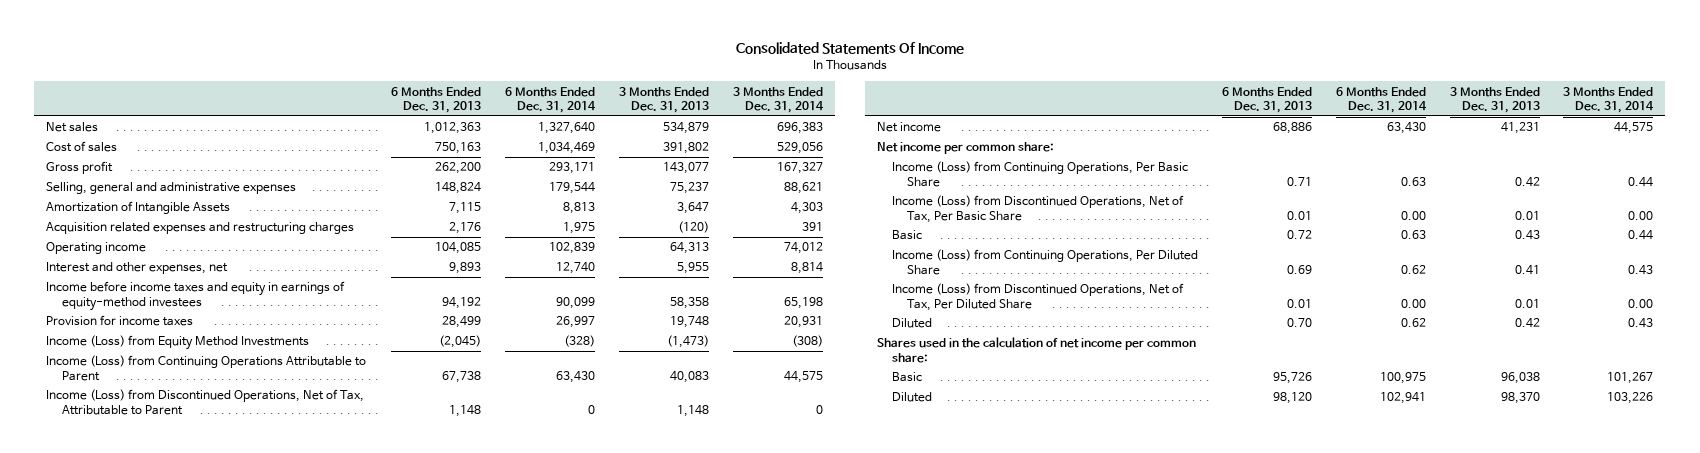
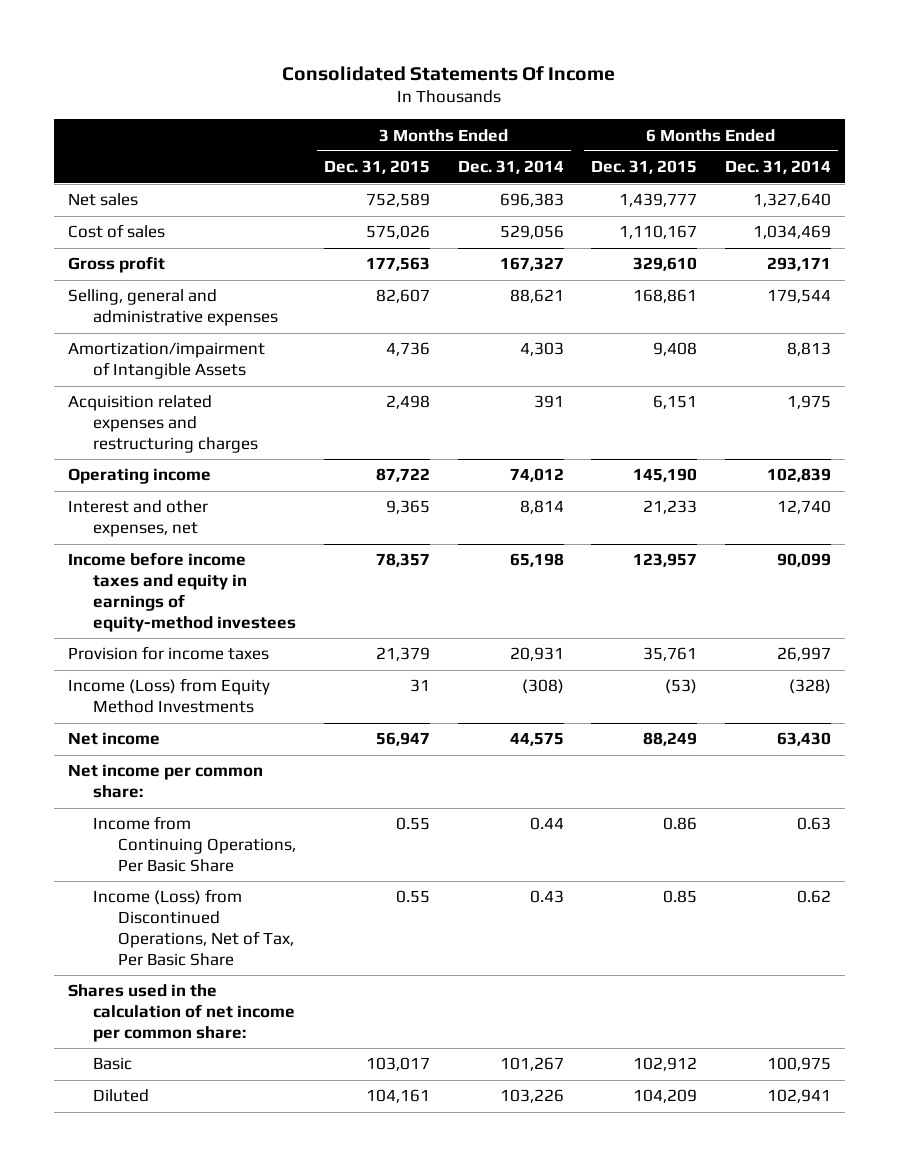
[391,86,482,114] 6 Months Ended Dec. 31, 2013 -> none
[619,86,710,114] 3 Months Ended Dec. 31, 2013 -> none
none -> [323,160,430,175] Dec. 31, 2015
none -> [591,160,698,175] Dec. 31, 2015
[46,201,231,215] Amortization of Intangible Assets -> [67,342,265,380] Amortization/impairment of Intangible Assets
[46,355,367,381] Income (Loss) from Continuing Operations Attributable to Parent -> none
[46,389,365,415] Income (Loss) from Discontinued Operations, Net of Tax, Attributable to Parent -> none
[891,230,922,241] Basic -> none
[891,249,1198,275] Income (Loss) from Continuing Operations, Per Diluted Share -> none
[891,283,1184,311] Income (Loss) from Discontinued Operations, Net of Tax, Per Diluted Share -> none
[891,318,932,329] Diluted -> none
[891,161,1188,187] Income (Loss) from Continuing Operations, Per Basic Share -> [92,816,297,873] Income from Continuing Operations, Per Basic Share
[1400,210,1426,220] 0.00 -> [797,890,832,904] 0.62
[1628,210,1654,220] 0.00 -> [529,890,564,904] 0.43

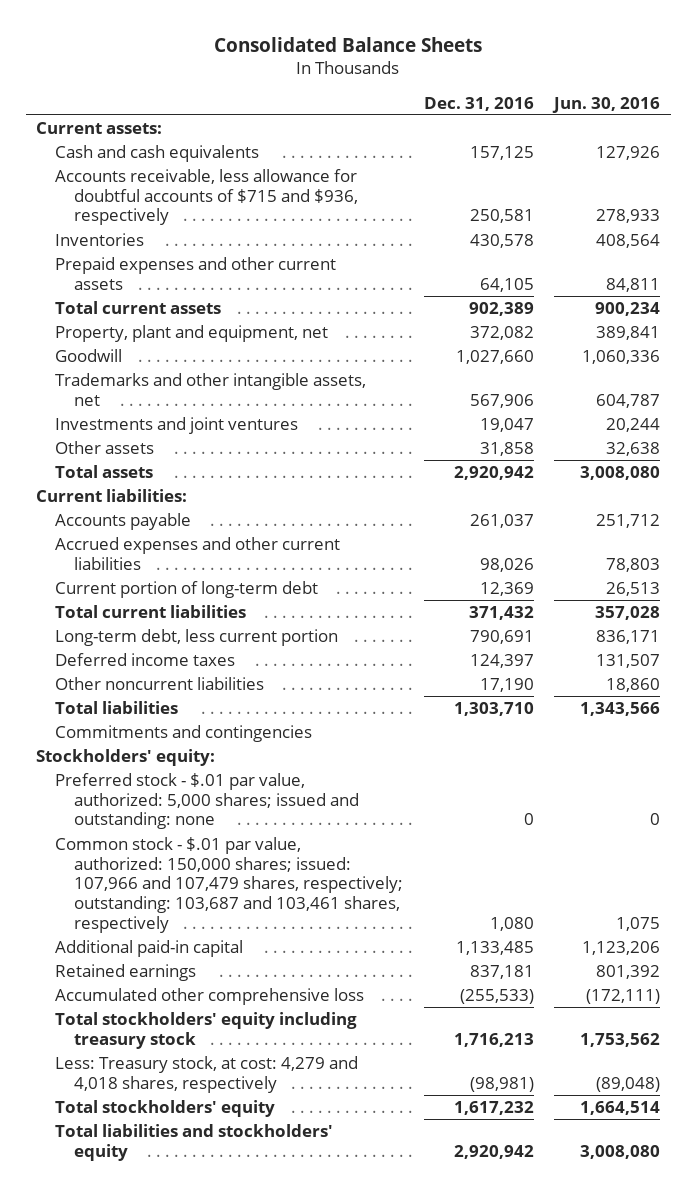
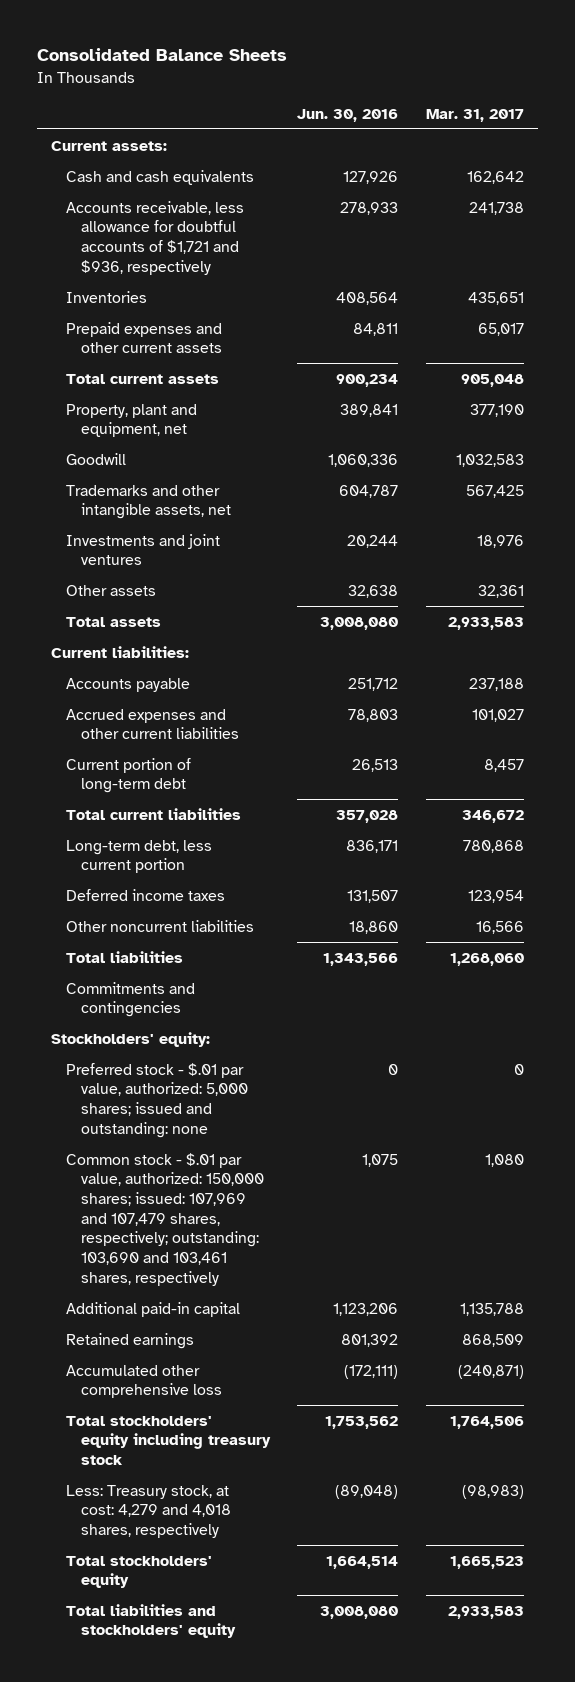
[423,96,534,111] Dec. 31, 2016 -> none
none -> [426,108,525,122] Mar. 31, 2017
[55,168,358,226] Accounts receivable, less allowance for doubtful accounts of $715 and $936, respectively -> [65,200,244,275] Accounts receivable, less allowance for doubtful accounts of $1,721 and $936, respectively
[55,836,403,933] Common stock - $.01 par value, authorized: 150,000 shares; issued: 107,966 and 107,479 shares, respectively; outstanding: 103,687 and 103,461 shares, respectively -> [65,1152,264,1286] Common stock - $.01 par value, authorized: 150,000 shares; issued: 107,969 and 107,479 shares, respectively; outstanding: 103,690 and 103,461 shares, respectively

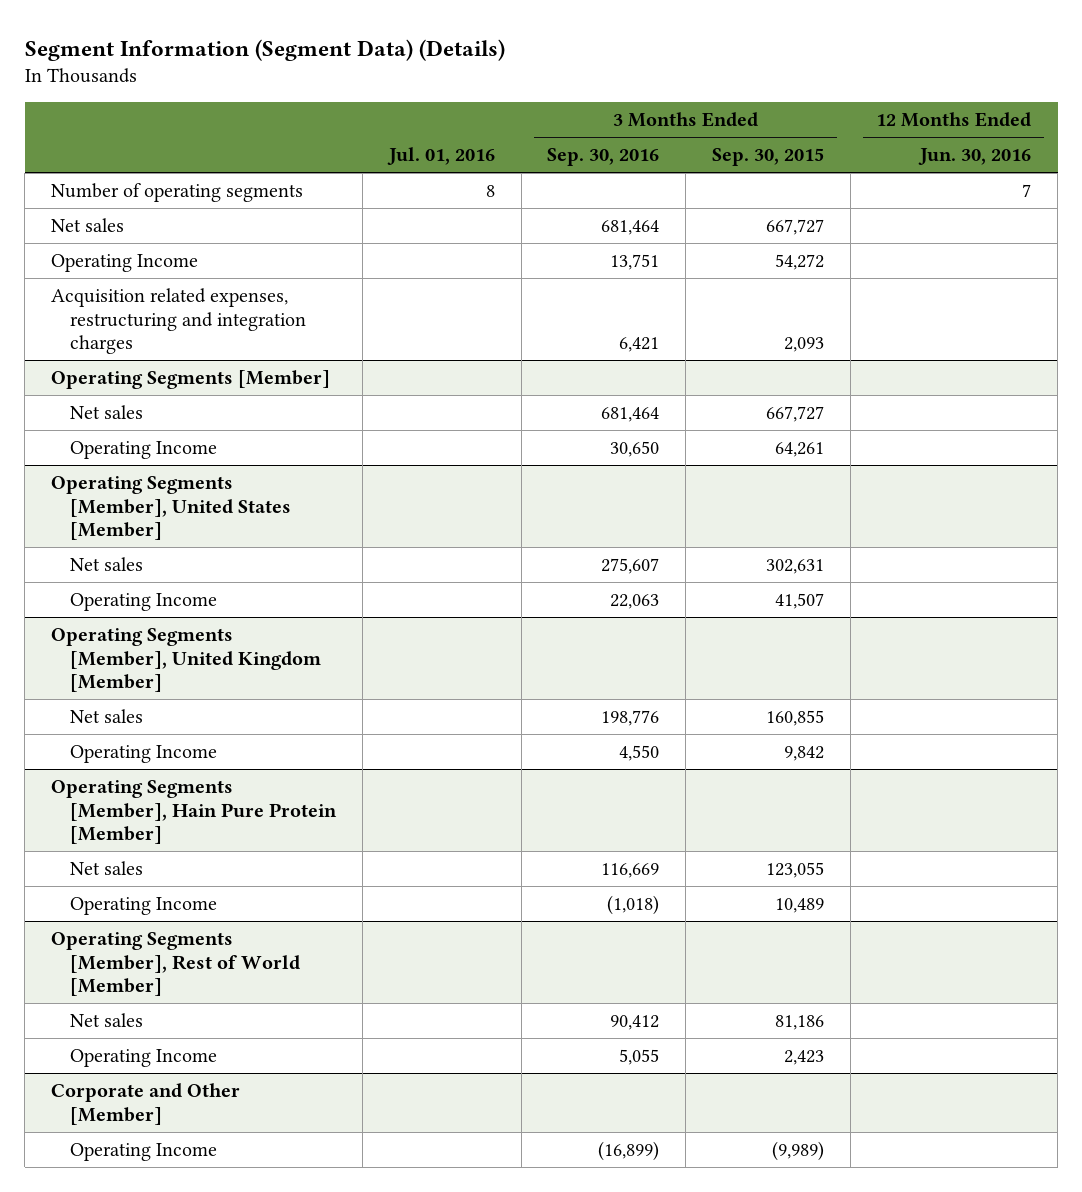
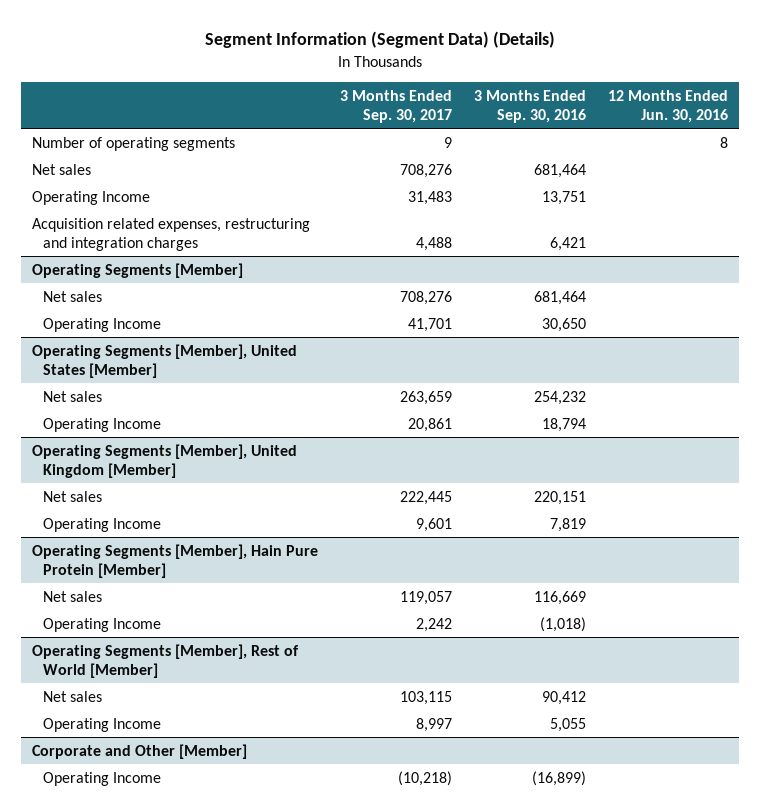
[386,147,495,166] Jul. 01, 2016 -> none
[711,148,824,167] Sep. 30, 2015 -> none
none -> [340,89,453,124] 3 Months Ended Sep. 30, 2017
[1022,183,1032,197] 7 -> [720,136,729,148] 8
[601,557,660,574] 275,607 -> [534,390,587,405] 254,232
[610,593,660,609] 22,063 -> [542,417,587,432] 18,794
[601,709,660,726] 198,776 -> [534,490,587,505] 220,151
[619,744,660,761] 4,550 -> [550,517,587,532] 7,819

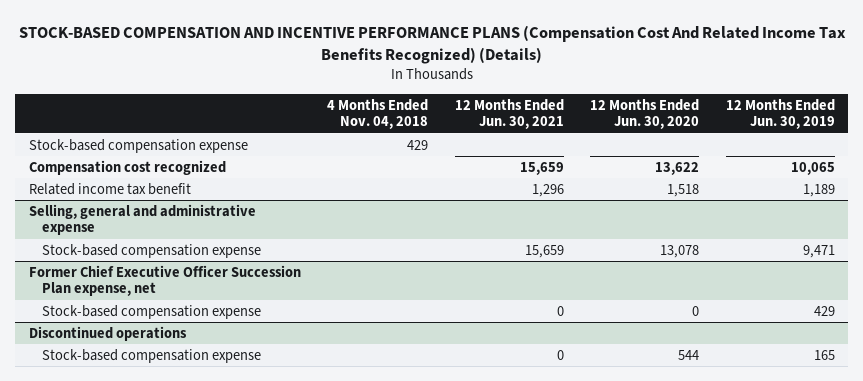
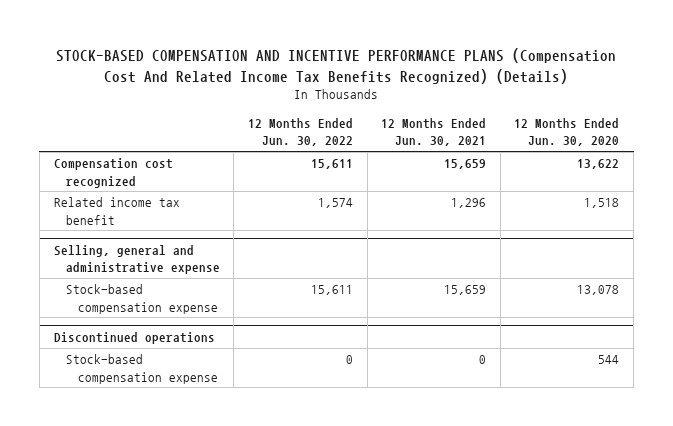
[327,98,429,130] 4 Months Ended Nov. 04, 2018 -> none
[725,98,835,130] 12 Months Ended Jun. 30, 2019 -> none
none -> [247,118,353,147] 12 Months Ended Jun. 30, 2022
[28,138,248,153] Stock-based compensation expense -> none
[28,264,301,297] Former Chief Executive Officer Succession Plan expense, net -> none
[42,304,262,319] Stock-based compensation expense -> none

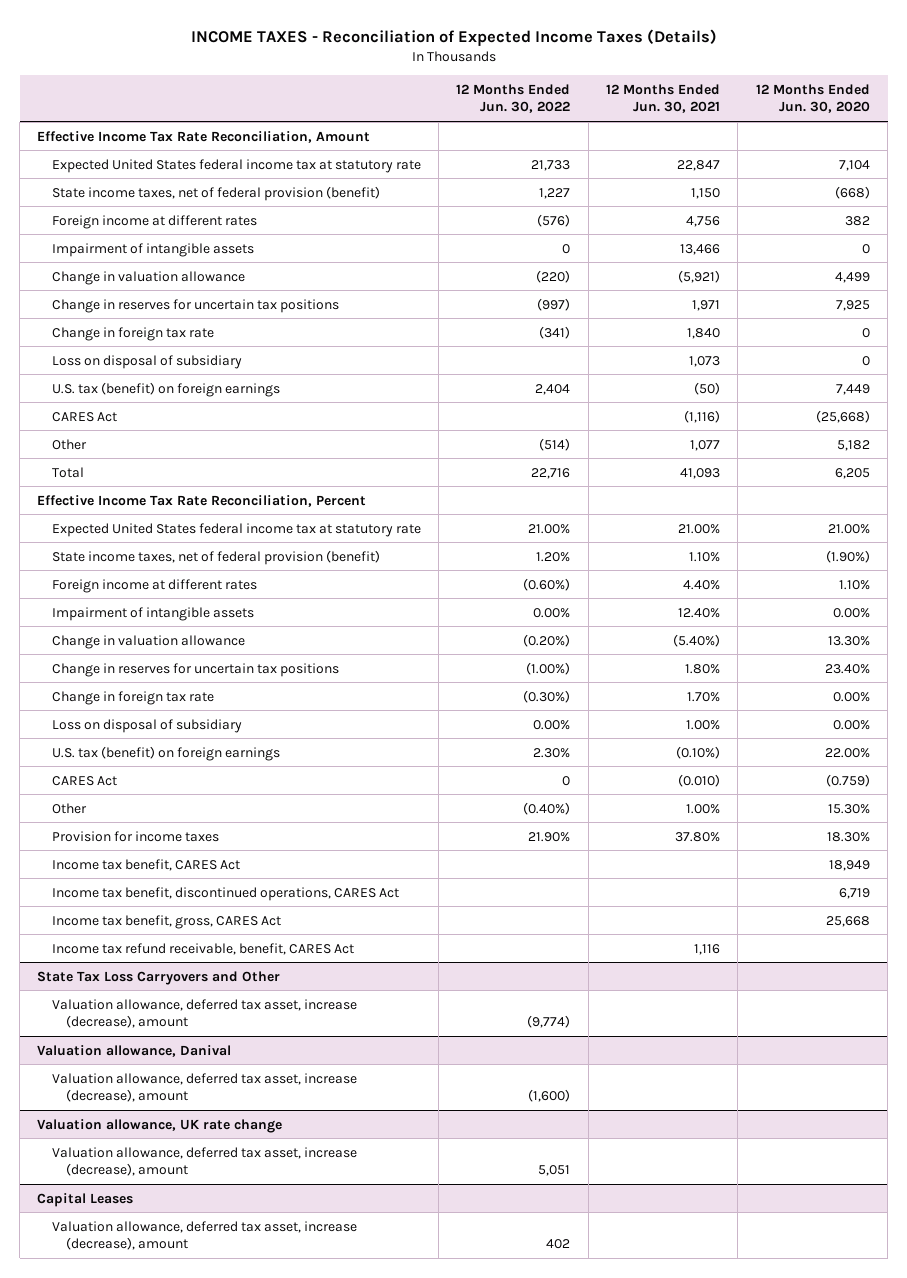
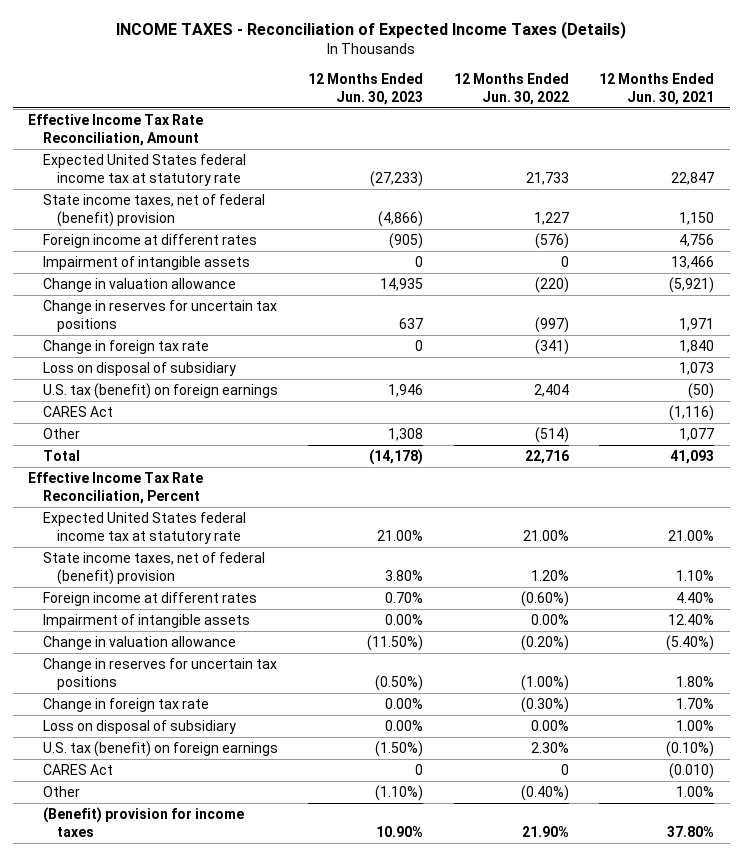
[755,83,870,114] 12 Months Ended Jun. 30, 2020 -> none
none -> [308,73,424,105] 12 Months Ended Jun. 30, 2023
[51,185,380,201] State income taxes, net of federal provision (benefit) -> [42,194,265,227] State income taxes, net of federal (benefit) provision
[51,549,380,565] State income taxes, net of federal provision (benefit) -> [42,552,265,585] State income taxes, net of federal (benefit) provision
[51,858,240,871] Income tax benefit, CARES Act -> none
[51,886,399,901] Income tax benefit, discontinued operations, CARES Act -> none
[51,914,281,929] Income tax benefit, gross, CARES Act -> none
[51,942,354,955] Income tax refund receivable, benefit, CARES Act -> none
[37,970,281,985] State Tax Loss Carryovers and Other -> none
[51,998,357,1029] Valuation allowance, deferred tax asset, increase (decrease), amount -> none
[37,1044,232,1057] Valuation allowance, Danival -> none
[51,1072,357,1103] Valuation allowance, deferred tax asset, increase (decrease), amount -> none
[37,1118,283,1133] Valuation allowance, UK rate change -> none
[51,1146,357,1177] Valuation allowance, deferred tax asset, increase (decrease), amount -> none
[37,1192,134,1207] Capital Leases -> none
[51,1220,357,1251] Valuation allowance, deferred tax asset, increase (decrease), amount -> none
[51,830,219,842] Provision for income taxes -> [42,807,244,837] (Benefit) provision for income taxes

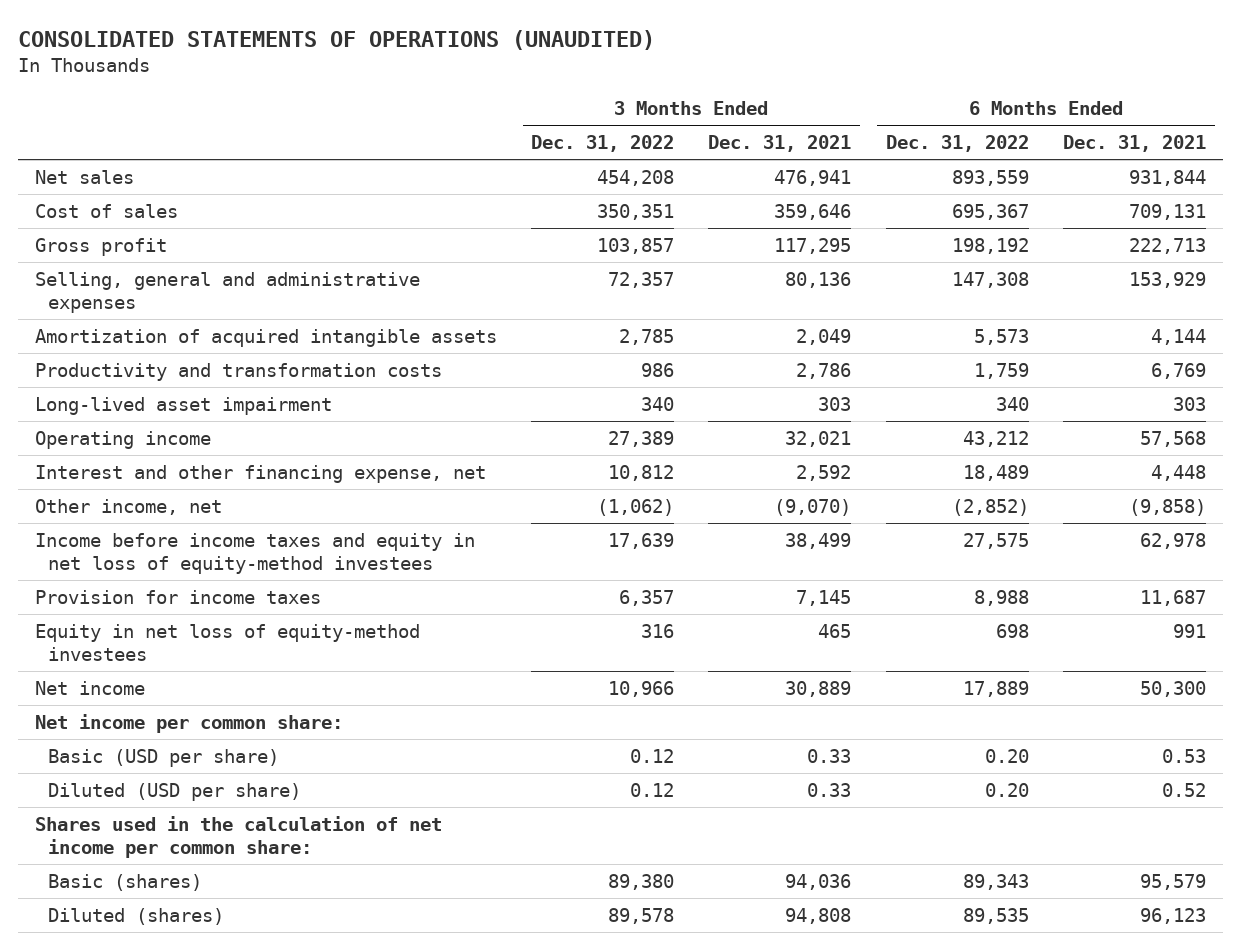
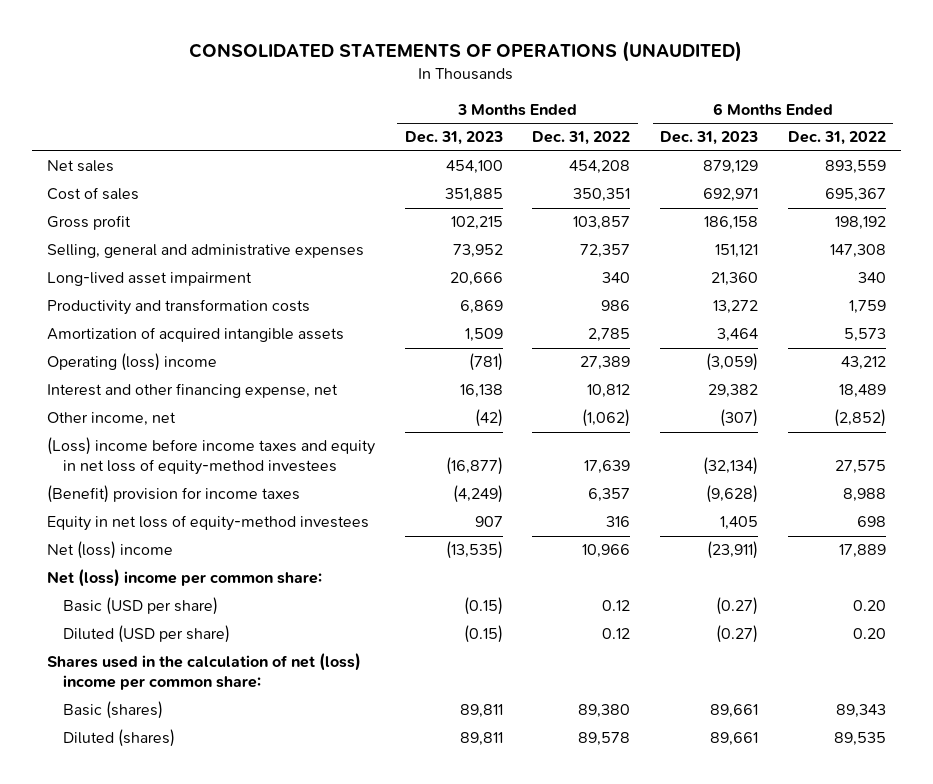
[708,135,852,153] Dec. 31, 2021 -> none
[1063,135,1207,153] Dec. 31, 2021 -> none
none -> [404,131,503,146] Dec. 31, 2023
none -> [660,131,759,146] Dec. 31, 2023
[34,362,442,381] Productivity and transformation costs -> [47,299,311,316] Productivity and transformation costs
[34,328,497,347] Amortization of acquired intangible assets -> [47,327,345,343] Amortization of acquired intangible assets
[34,430,211,449] Operating income -> [47,353,218,372] Operating (loss) income
[34,532,475,574] Income before income taxes and equity in net loss of equity-method investees -> [47,437,376,476] (Loss) income before income taxes and equity in net loss of equity-method investees
[34,589,321,604] Provision for income taxes -> [47,485,301,504] (Benefit) provision for income taxes
[34,680,145,695] Net income -> [47,541,174,560] Net (loss) income
[34,713,343,733] Net income per common share: -> [47,569,323,588] Net (loss) income per common share:
[34,815,442,858] Shares used in the calculation of net income per common share: -> [47,653,362,691] Shares used in the calculation of net (loss) income per common share:

